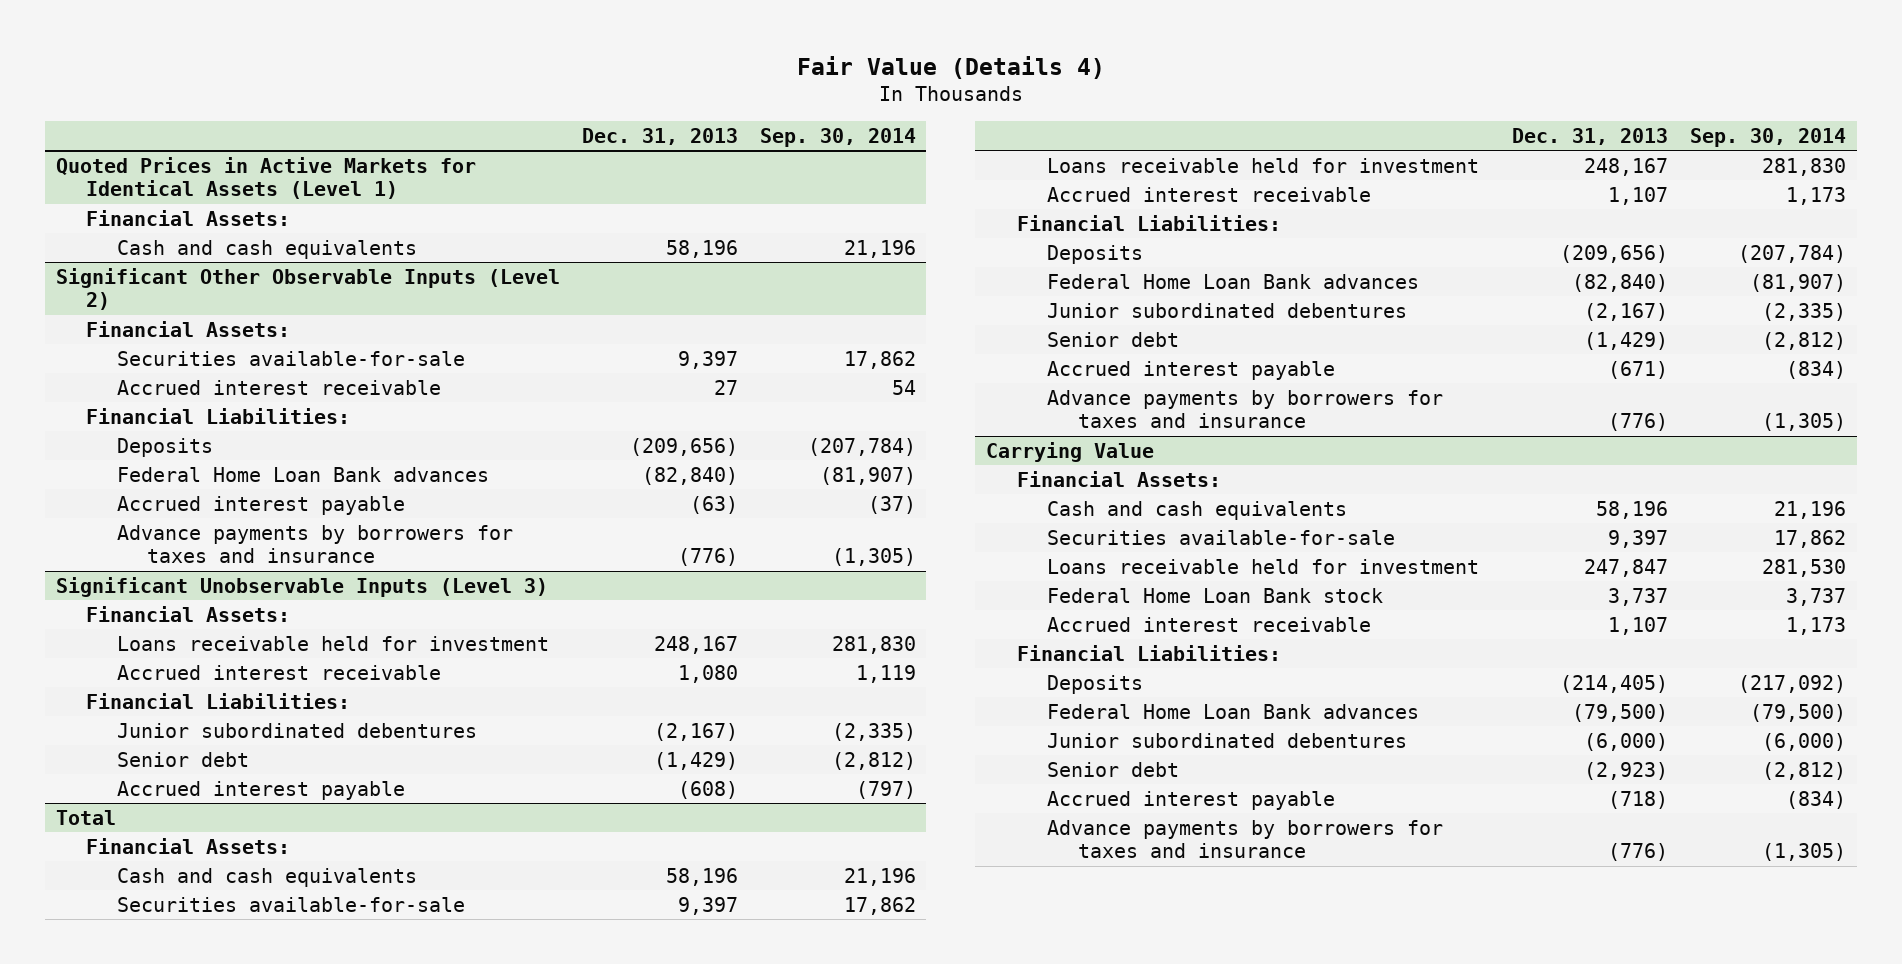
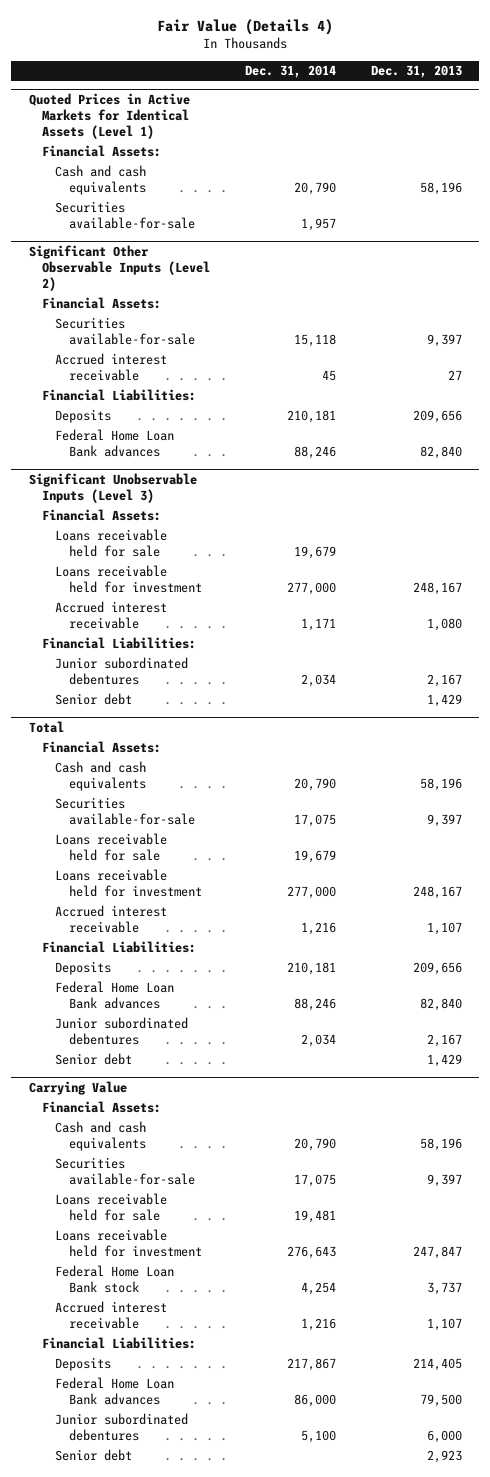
[759,127,916,147] Sep. 30, 2014 -> none
none -> [244,65,336,79] Dec. 31, 2014
none -> [55,201,195,230] Securities available-for-sale
[116,495,405,515] Accrued interest payable -> none
[116,524,513,563] Advance payments by borrowers for taxes and insurance -> none
[629,437,738,456] (209,656) -> [412,410,462,424] 209,656
[641,466,738,485] (82,840) -> [419,446,462,460] 82,840
none -> [55,529,168,558] Loans receivable held for sale
[116,780,405,800] Accrued interest payable -> none
[653,722,738,741] (2,167) -> [426,674,462,688] 2,167
[653,751,738,770] (1,429) -> [426,694,462,708] 1,429
none -> [55,833,168,862] Loans receivable held for sale
[1047,360,1336,380] Accrued interest payable -> none
[1047,389,1444,428] Advance payments by borrowers for taxes and insurance -> none
[1559,244,1668,263] (209,656) -> [412,962,462,976] 209,656
[1571,273,1668,292] (82,840) -> [419,998,462,1012] 82,840
[1583,302,1668,321] (2,167) -> [426,1034,462,1048] 2,167
[1583,331,1668,350] (1,429) -> [426,1054,462,1068] 1,429
none -> [55,1193,168,1222] Loans receivable held for sale
[1047,790,1336,810] Accrued interest payable -> none
[1047,819,1444,858] Advance payments by borrowers for taxes and insurance -> none
[1559,674,1668,693] (214,405) -> [412,1358,462,1372] 214,405
[1571,703,1668,722] (79,500) -> [419,1394,462,1408] 79,500
[1583,732,1668,751] (6,000) -> [426,1430,462,1444] 6,000
[1583,761,1668,780] (2,923) -> [426,1450,462,1464] 2,923

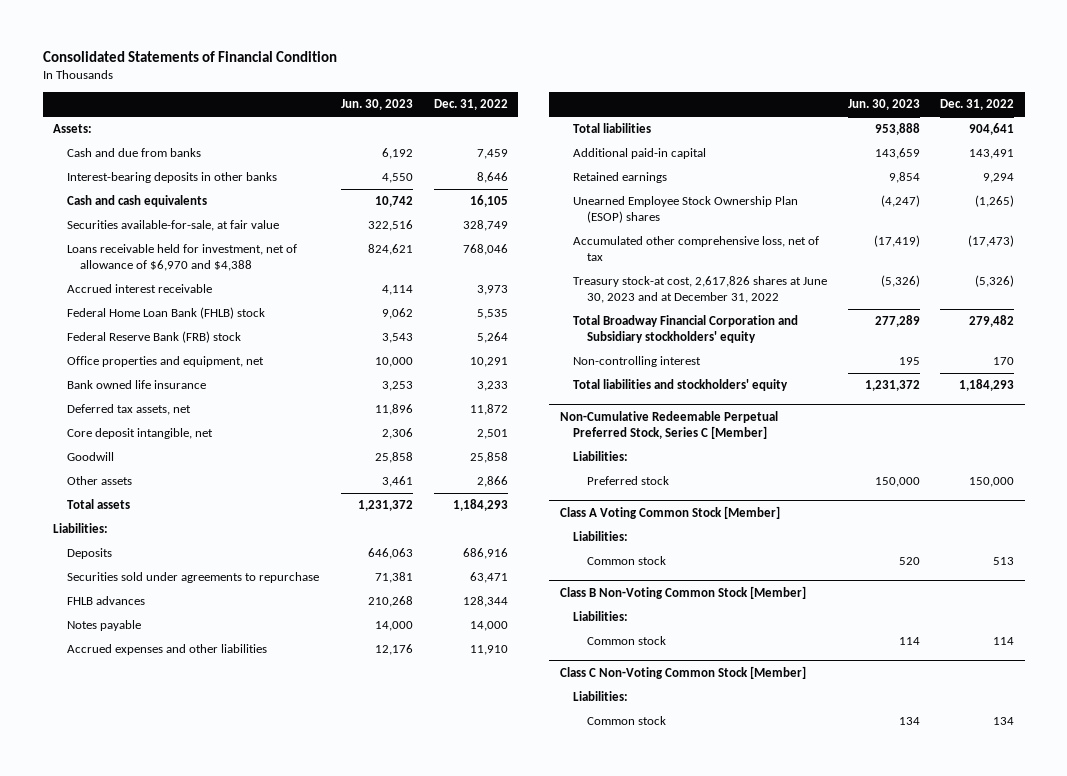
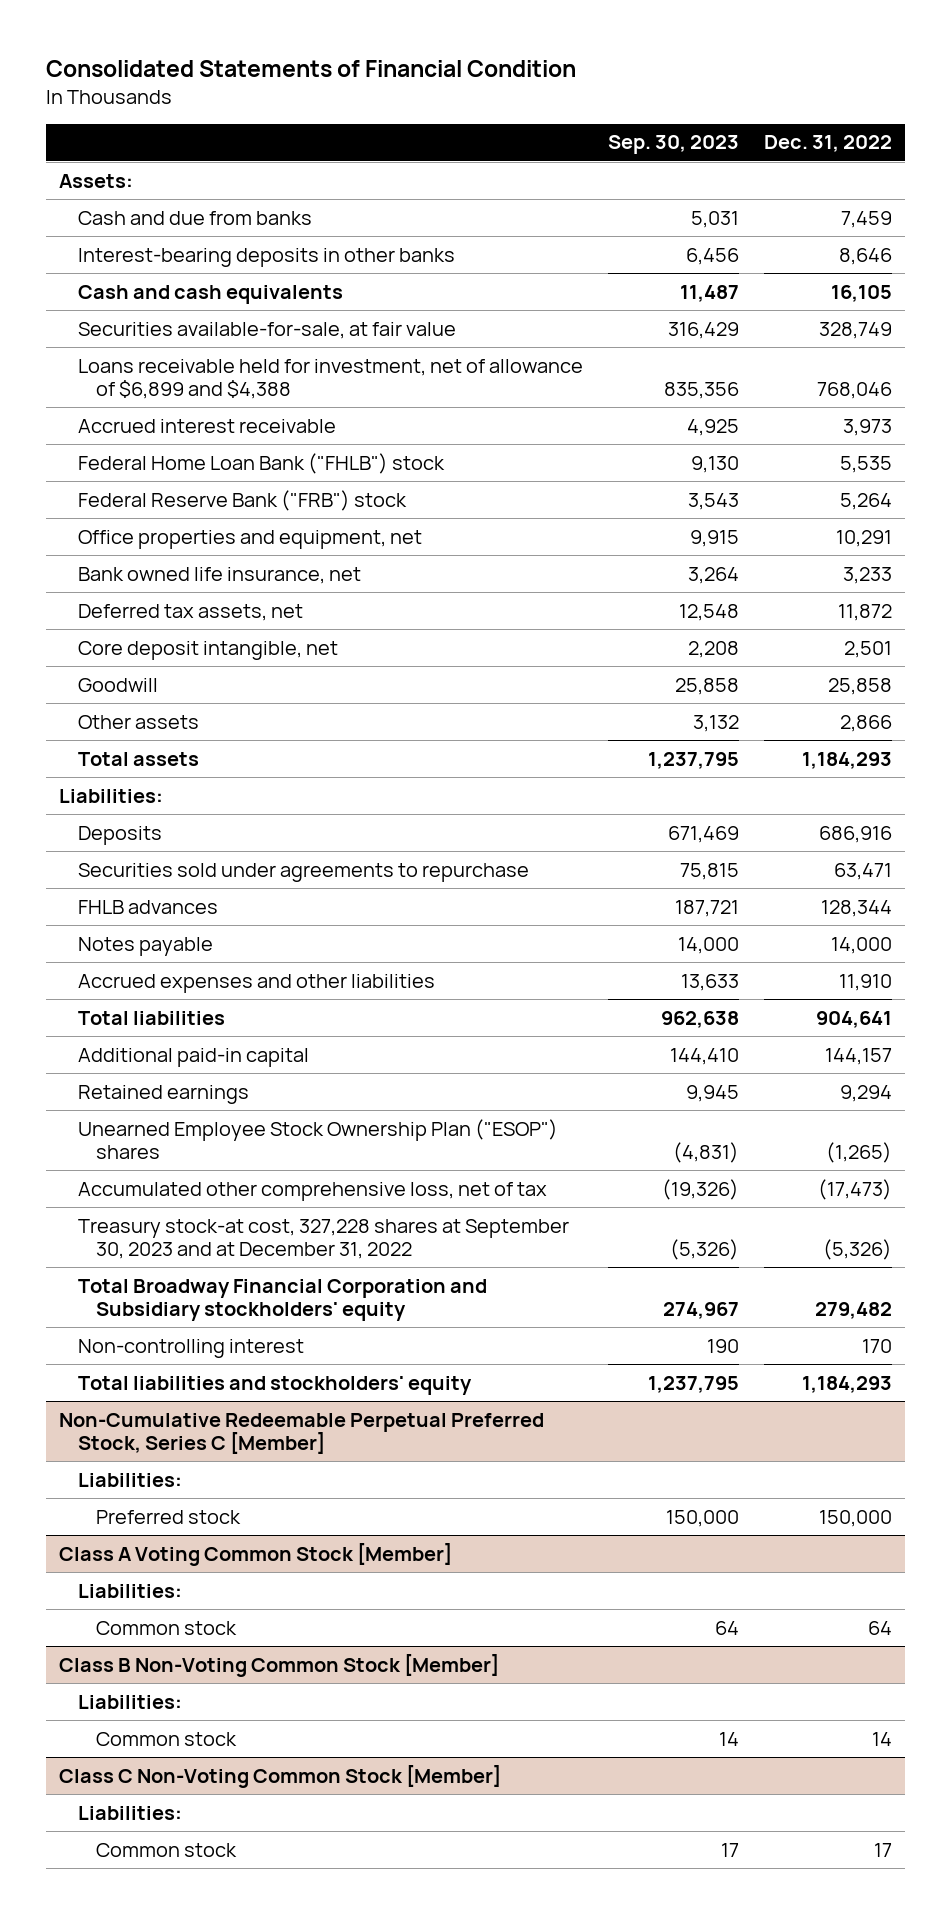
[341,98,414,110] Jun. 30, 2023 -> none
none -> [607,135,739,155] Sep. 30, 2023
[66,244,297,271] Loans receivable held for investment, net of allowance of $6,970 and $4,388 -> [77,358,583,399] Loans receivable held for investment, net of allowance of $6,899 and $4,388
[66,307,265,320] Federal Home Loan Bank (FHLB) stock -> [77,452,445,474] Federal Home Loan Bank ("FHLB") stock
[66,331,241,344] Federal Reserve Bank (FRB) stock -> [77,489,407,511] Federal Reserve Bank ("FRB") stock
[66,380,206,390] Bank owned life insurance -> [77,566,361,584] Bank owned life insurance, net
[969,149,1015,160] 143,491 -> [824,1047,892,1065] 144,157
[573,196,799,223] Unearned Employee Stock Ownership Plan (ESOP) shares -> [77,1118,558,1159] Unearned Employee Stock Ownership Plan ("ESOP") shares
[573,276,828,303] Treasury stock-at cost, 2,617,826 shares at June 30, 2023 and at December 31, 2022 -> [77,1218,569,1259] Treasury stock-at cost, 327,228 shares at September 30, 2023 and at December 31, 2022
[993,557,1015,566] 513 -> [867,1620,892,1635] 64
[993,637,1015,646] 114 -> [871,1731,892,1746] 14
[993,717,1015,726] 134 -> [873,1842,892,1857] 17

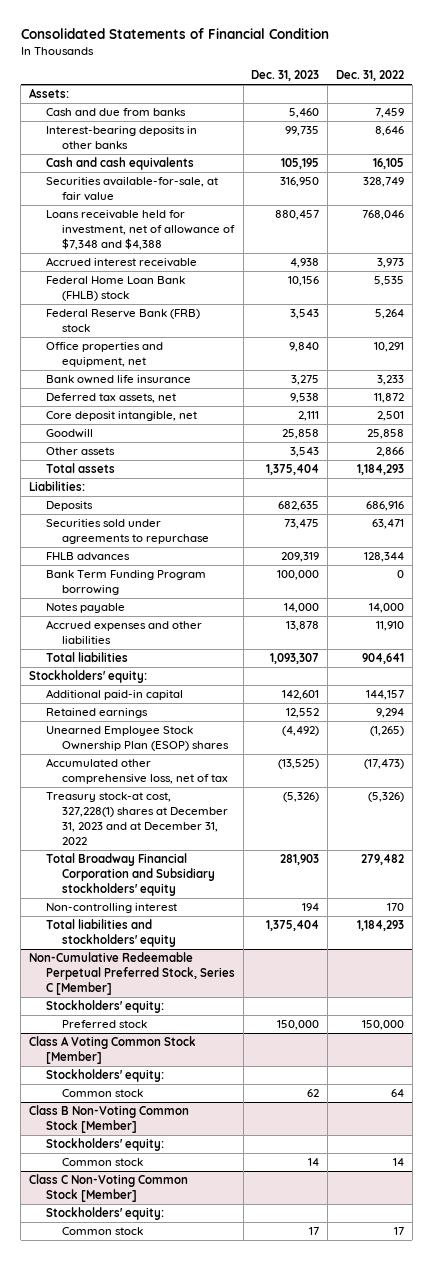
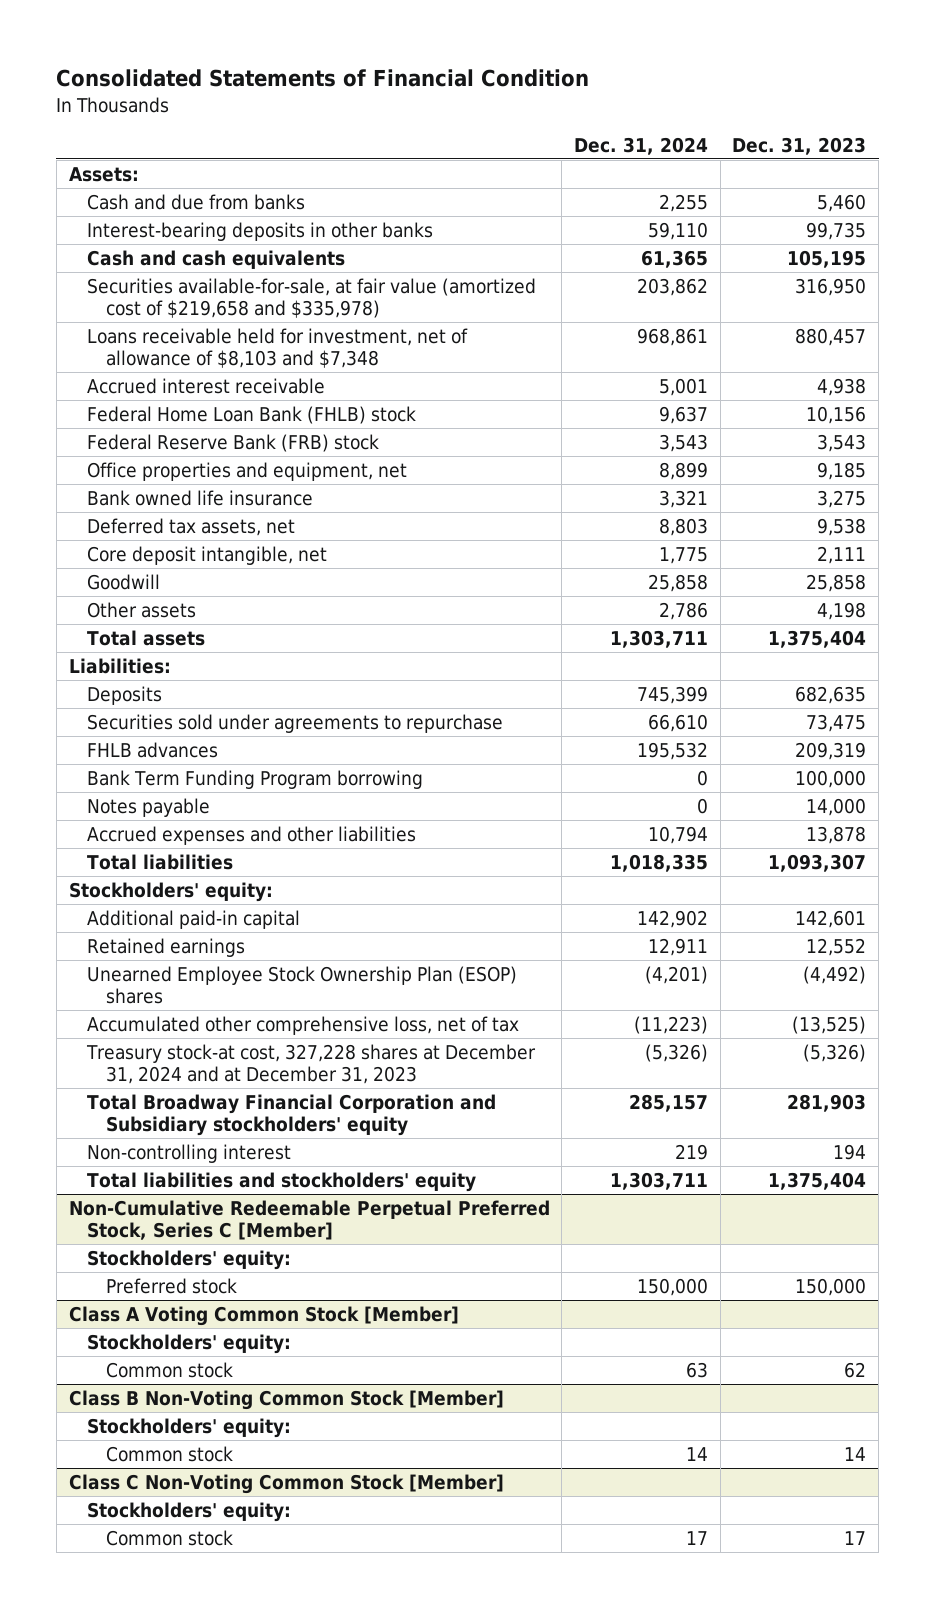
[335,70,404,82] Dec. 31, 2022 -> none
none -> [574,136,709,155] Dec. 31, 2024
[45,177,218,202] Securities available-for-sale, at fair value -> [87,278,537,319] Securities available-for-sale, at fair value (amortized cost of $219,658 and $335,978)
[45,210,236,250] Loans receivable held for investment, net of allowance of $7,348 and $4,388 -> [87,328,469,369] Loans receivable held for investment, net of allowance of $8,103 and $7,348
[289,342,320,353] 9,840 -> [817,462,867,481] 9,185
[290,447,320,458] 3,543 -> [817,602,867,621] 4,198
[45,792,229,845] Treasury stock-at cost, 327,228(1) shares at December 31, 2023 and at December 31, 2022 -> [86,1044,537,1085] Treasury stock-at cost, 327,228 shares at December 31, 2024 and at December 31, 2023

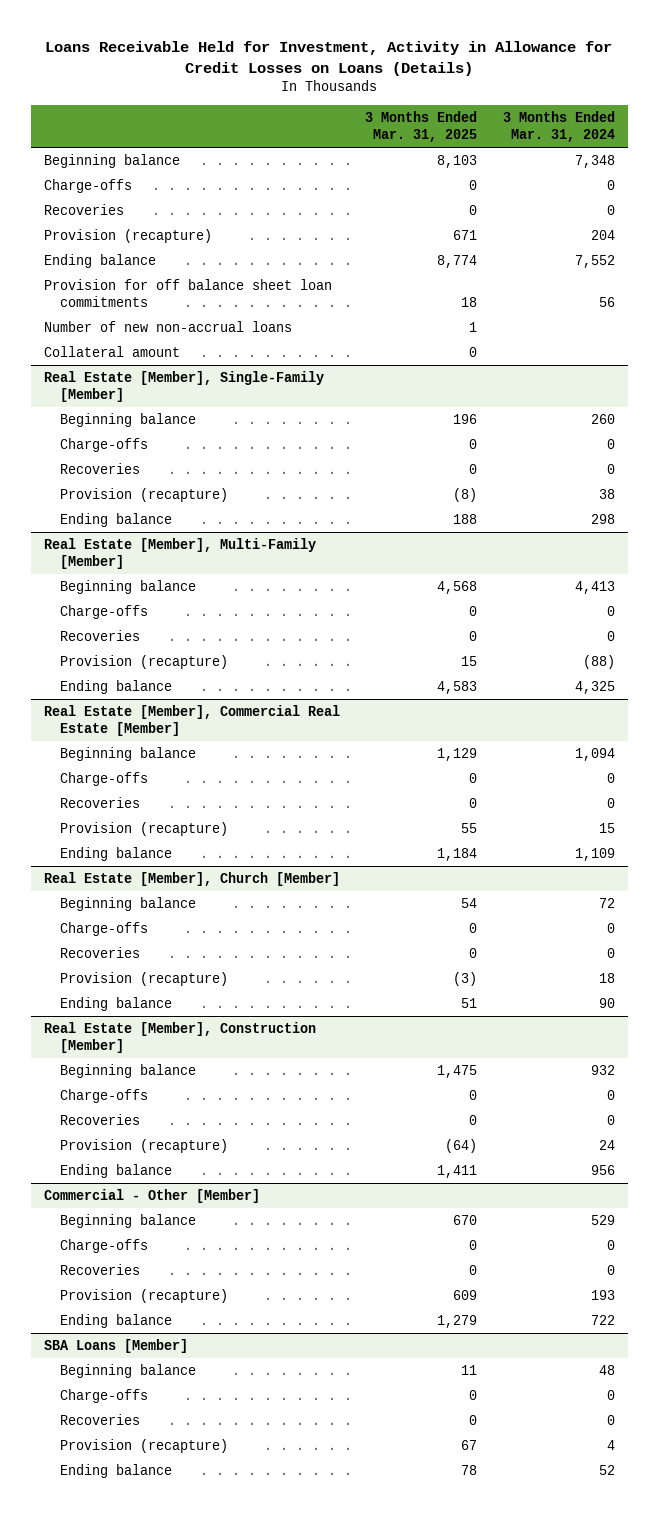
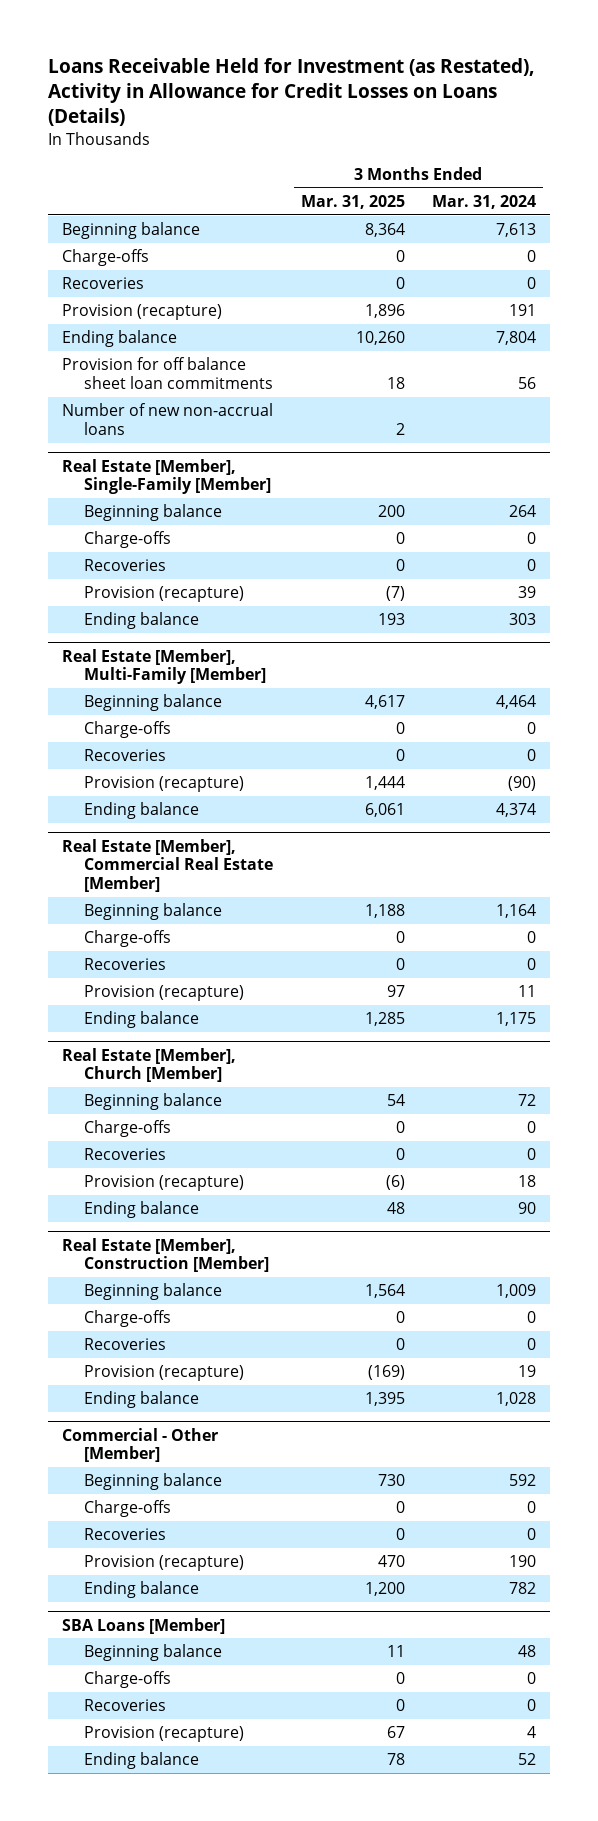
[45,40,613,76] Loans Receivable Held for Investment, Activity in Allowance for Credit Losses on Loans (Details) -> [48,58,536,126] Loans Receivable Held for Investment (as Restated), Activity in Allowance for Credit Losses on Loans (Details)
[437,154,478,168] 8,103 -> [364,223,405,238] 8,364
[575,154,616,168] 7,348 -> [496,223,537,238] 7,613
[453,229,478,240] 671 -> [364,304,405,319] 1,896
[591,229,616,240] 204 -> [509,304,537,317] 191
[437,254,478,268] 8,774 -> [355,331,405,346] 10,260
[575,254,616,268] 7,552 -> [496,331,537,346] 7,804
[43,345,180,357] Collateral amount -> none
[469,321,478,332] 1 -> [395,422,405,435] 2
[453,413,478,424] 196 -> [377,505,405,518] 200
[591,413,616,424] 260 -> [509,505,537,518] 264
[453,487,478,502] (8) -> [385,586,405,602] (7)
[599,488,616,499] 38 -> [518,586,537,599] 39
[453,513,478,524] 188 -> [377,613,405,626] 193
[591,513,616,524] 298 -> [509,613,537,626] 303
[437,580,478,594] 4,568 -> [364,695,405,710] 4,617
[575,580,616,594] 4,413 -> [496,695,537,710] 4,464
[461,655,478,666] 15 -> [364,776,405,791] 1,444
[583,654,616,669] (88) -> [508,776,537,792] (90)
[437,680,478,694] 4,583 -> [364,803,405,818] 6,061
[575,680,616,694] 4,325 -> [496,803,537,818] 4,374
[437,747,478,761] 1,129 -> [364,904,405,919] 1,188
[575,747,616,761] 1,094 -> [496,904,537,919] 1,164
[461,822,478,833] 55 -> [386,985,405,998] 97
[599,822,616,833] 15 -> [518,985,537,998] 11
[437,847,478,861] 1,184 -> [364,1012,405,1027] 1,285
[575,847,616,861] 1,109 -> [496,1012,537,1027] 1,175
[453,971,478,986] (3) -> [385,1175,405,1191] (6)
[461,997,478,1008] 51 -> [386,1202,405,1215] 48
[437,1064,478,1078] 1,475 -> [364,1284,405,1299] 1,564
[591,1064,616,1075] 932 -> [496,1284,537,1299] 1,009
[445,1138,478,1153] (64) -> [367,1365,405,1381] (169)
[599,1139,616,1150] 24 -> [518,1365,537,1378] 19
[437,1164,478,1178] 1,411 -> [364,1392,405,1407] 1,395
[591,1164,616,1175] 956 -> [496,1392,537,1407] 1,028
[453,1214,478,1225] 670 -> [377,1474,405,1487] 730
[591,1214,616,1225] 529 -> [509,1474,537,1487] 592
[453,1289,478,1300] 609 -> [377,1555,405,1568] 470
[591,1289,616,1300] 193 -> [509,1555,537,1568] 190
[437,1314,478,1328] 1,279 -> [364,1582,405,1597] 1,200
[591,1314,616,1325] 722 -> [509,1582,537,1595] 782

